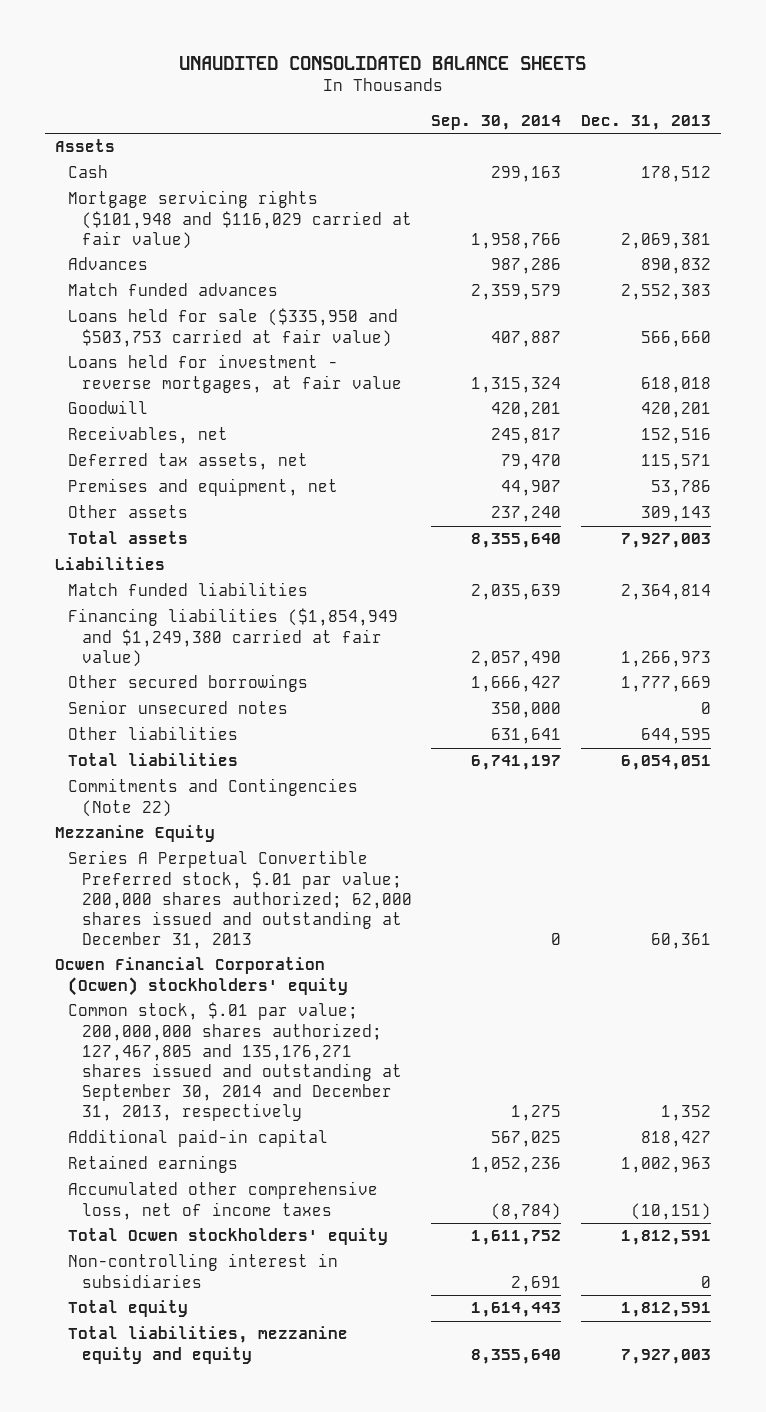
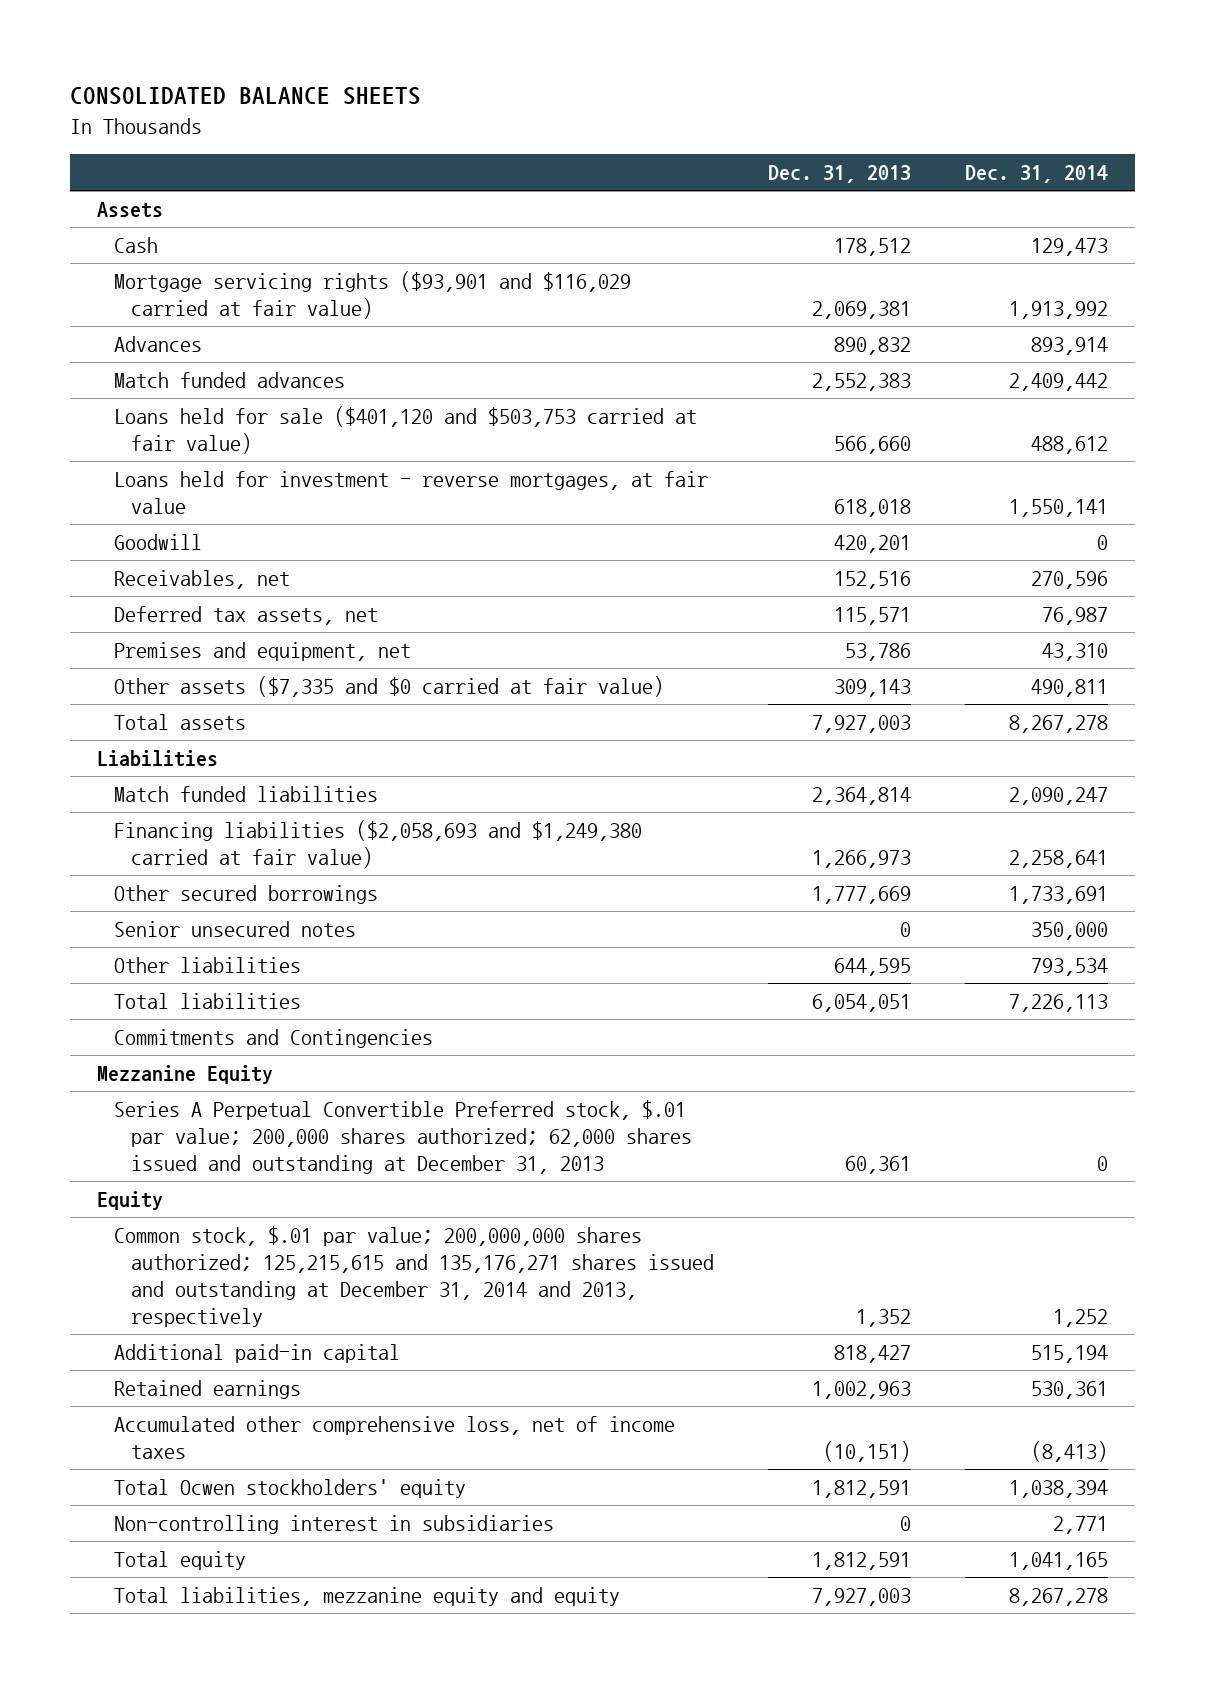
[178,55,586,70] UNAUDITED CONSOLIDATED BALANCE SHEETS -> [69,87,421,106] CONSOLIDATED BALANCE SHEETS
[431,114,562,130] Sep. 30, 2014 -> none
none -> [965,165,1109,184] Dec. 31, 2014
[68,190,412,249] Mortgage servicing rights ($101,948 and $116,029 carried at fair value) -> [113,270,631,320] Mortgage servicing rights ($93,901 and $116,029 carried at fair value)
[68,308,399,347] Loans held for sale ($335,950 and $503,753 carried at fair value) -> [113,405,697,455] Loans held for sale ($401,120 and $503,753 carried at fair value)
[68,505,189,519] Other assets -> [113,675,664,697] Other assets ($7,335 and $0 carried at fair value)
[68,608,399,667] Financing liabilities ($1,854,949 and $1,249,380 carried at fair value) -> [113,819,642,869] Financing liabilities ($2,058,693 and $1,249,380 carried at fair value)
[68,778,359,817] Commitments and Contingencies (Note 22) -> [113,1028,433,1048] Commitments and Contingencies
[54,957,349,996] Ocwen Financial Corporation (Ocwen) stockholders' equity -> [96,1190,163,1210] Equity
[68,1002,402,1122] Common stock, $.01 par value; 200,000,000 shares authorized; 127,467,805 and 135,176,271 shares issued and outstanding at September 30, 2014 and December 31, 2013, respectively -> [113,1225,714,1328] Common stock, $.01 par value; 200,000,000 shares authorized; 125,215,615 and 135,176,271 shares issued and outstanding at December 31, 2014 and 2013, respectively

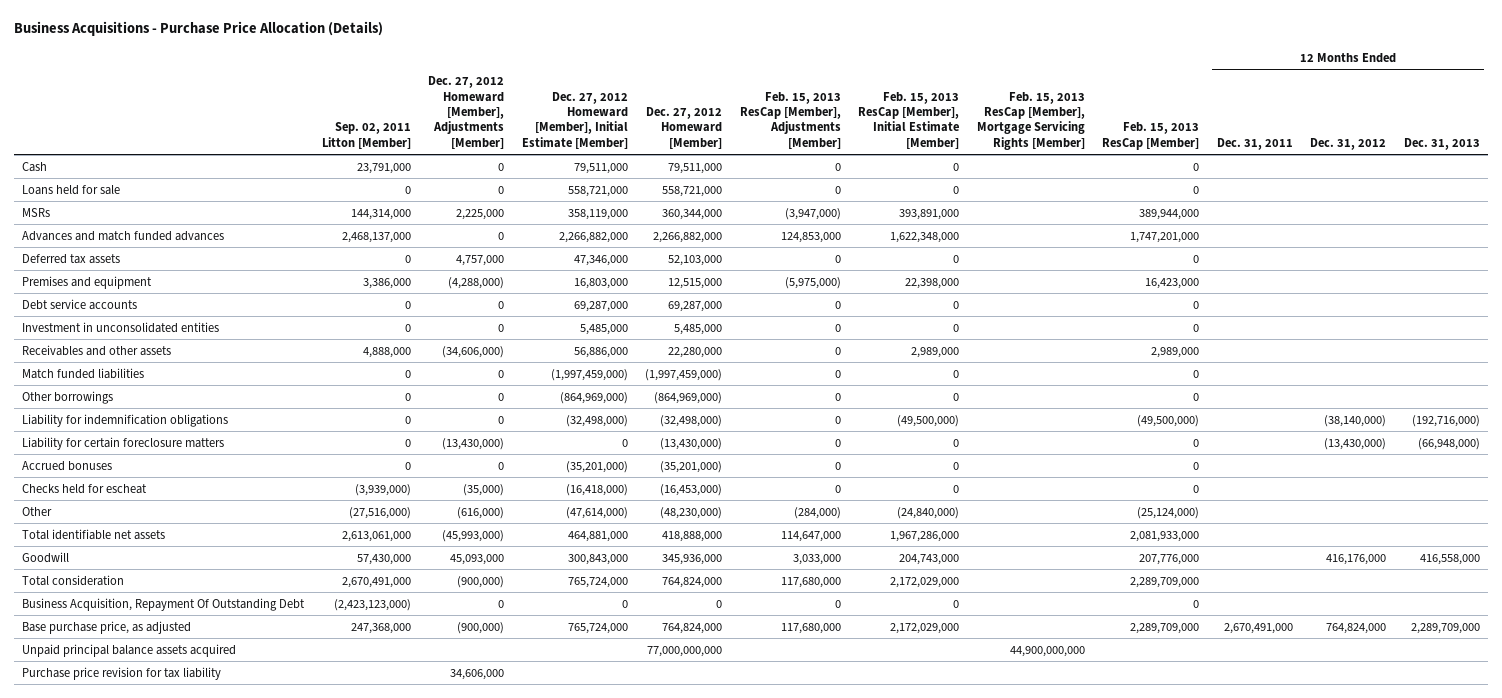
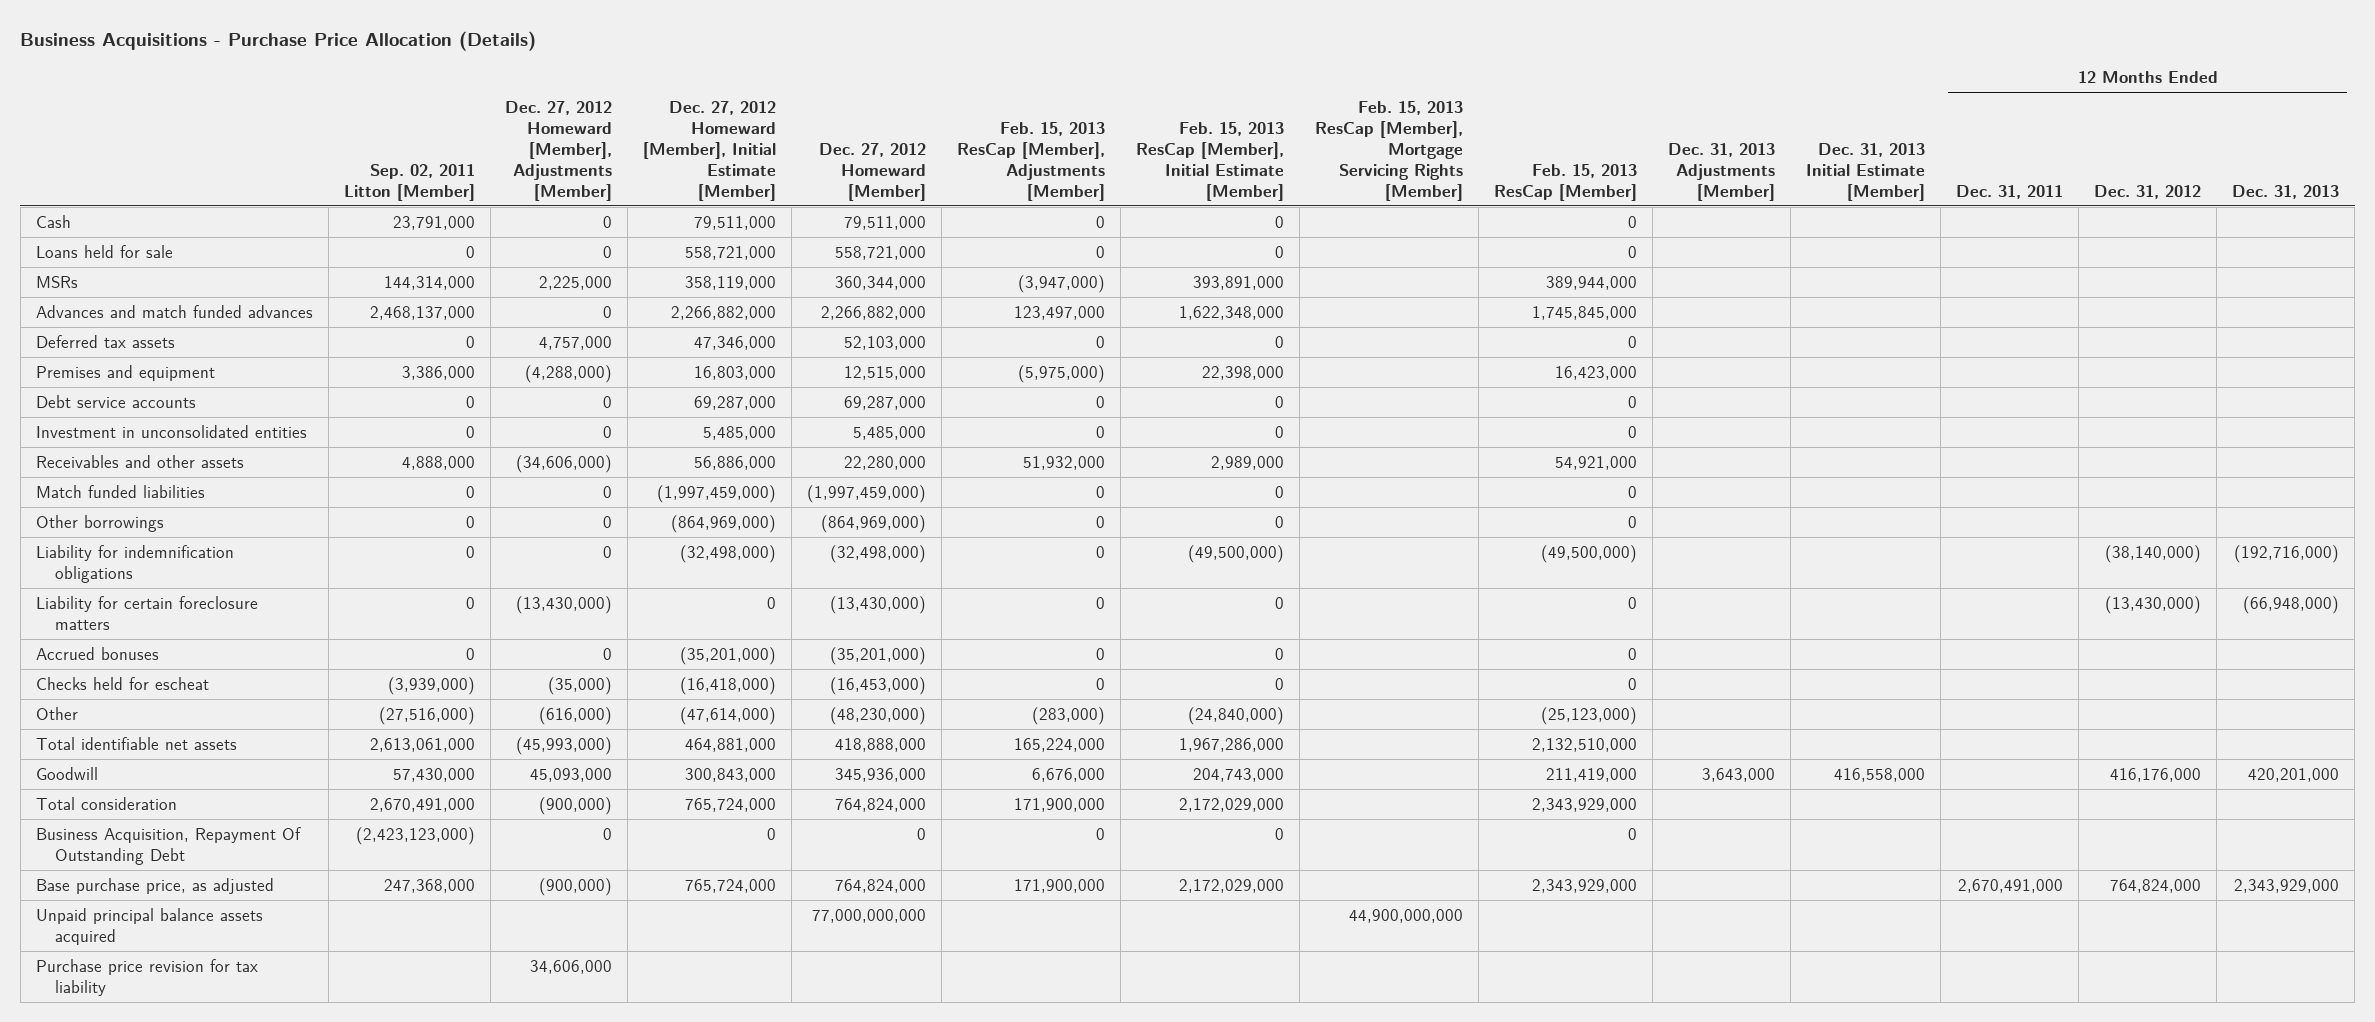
none -> [1668,142,1776,201] Dec. 31, 2013 Adjustments [Member]
none -> [1806,142,1926,201] Dec. 31, 2013 Initial Estimate [Member]
[780,231,841,243] 124,853,000 -> [1014,305,1106,320] 123,497,000
[1130,231,1200,243] 1,747,201,000 -> [1532,305,1638,320] 1,745,845,000
[834,346,841,355] 0 -> [1023,455,1106,470] 51,932,000
[1151,346,1200,358] 2,989,000 -> [1555,455,1638,470] 54,921,000
[793,506,841,519] (284,000) -> [1032,706,1106,725] (283,000)
[1137,506,1200,519] (25,124,000) -> [1541,706,1638,725] (25,123,000)
[780,530,841,542] 114,647,000 -> [1014,737,1106,752] 165,224,000
[1130,530,1200,542] 2,081,933,000 -> [1532,737,1638,752] 2,132,510,000
[792,553,841,565] 3,033,000 -> [1032,767,1106,782] 6,676,000
[1139,553,1200,565] 207,776,000 -> [1546,767,1638,782] 211,419,000
[1419,553,1480,565] 416,558,000 -> [2248,767,2340,782] 420,201,000
[780,576,841,588] 117,680,000 -> [1014,797,1106,812] 171,900,000
[1130,576,1200,588] 2,289,709,000 -> [1532,797,1638,812] 2,343,929,000
[780,622,841,634] 117,680,000 -> [1014,878,1106,893] 171,900,000
[1130,622,1200,634] 2,289,709,000 -> [1532,878,1638,893] 2,343,929,000
[1410,622,1480,634] 2,289,709,000 -> [2234,878,2340,893] 2,343,929,000

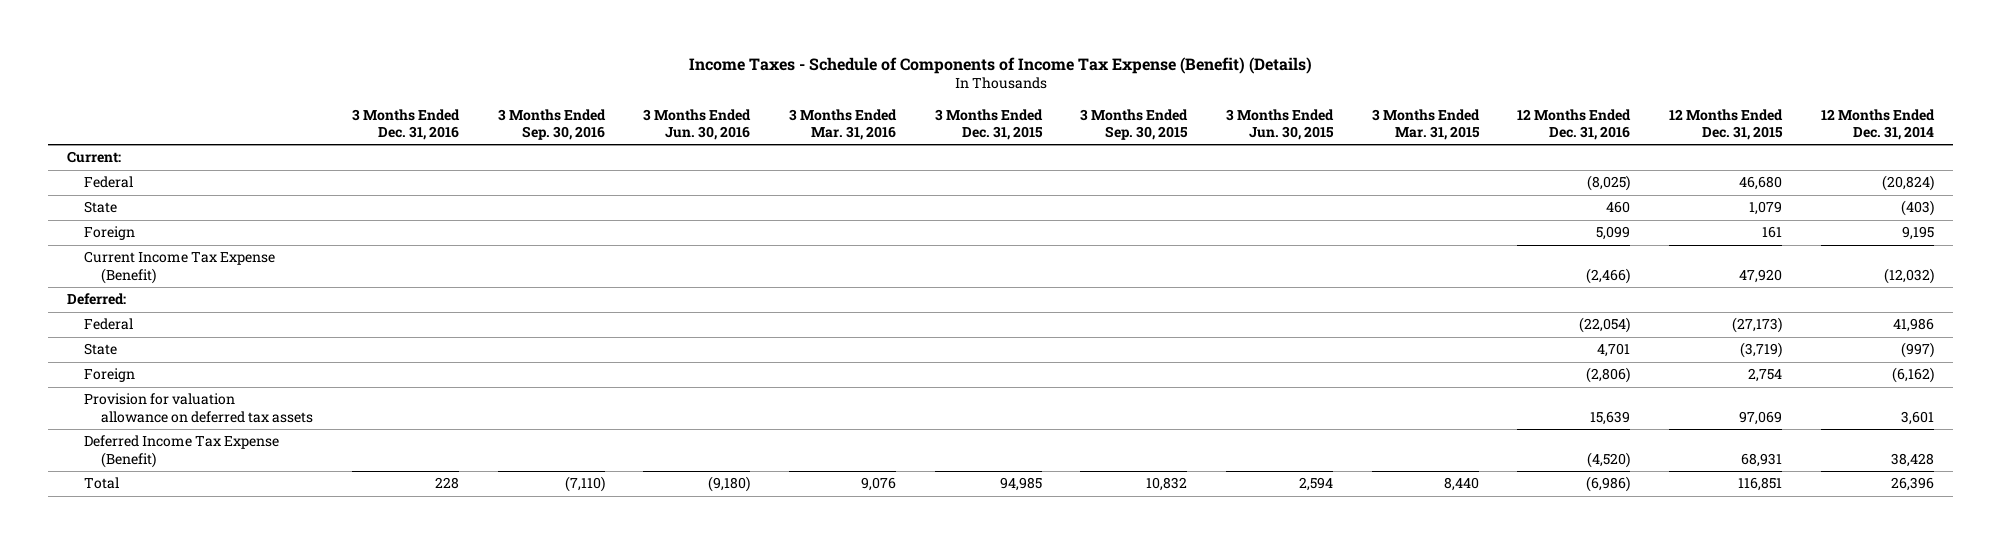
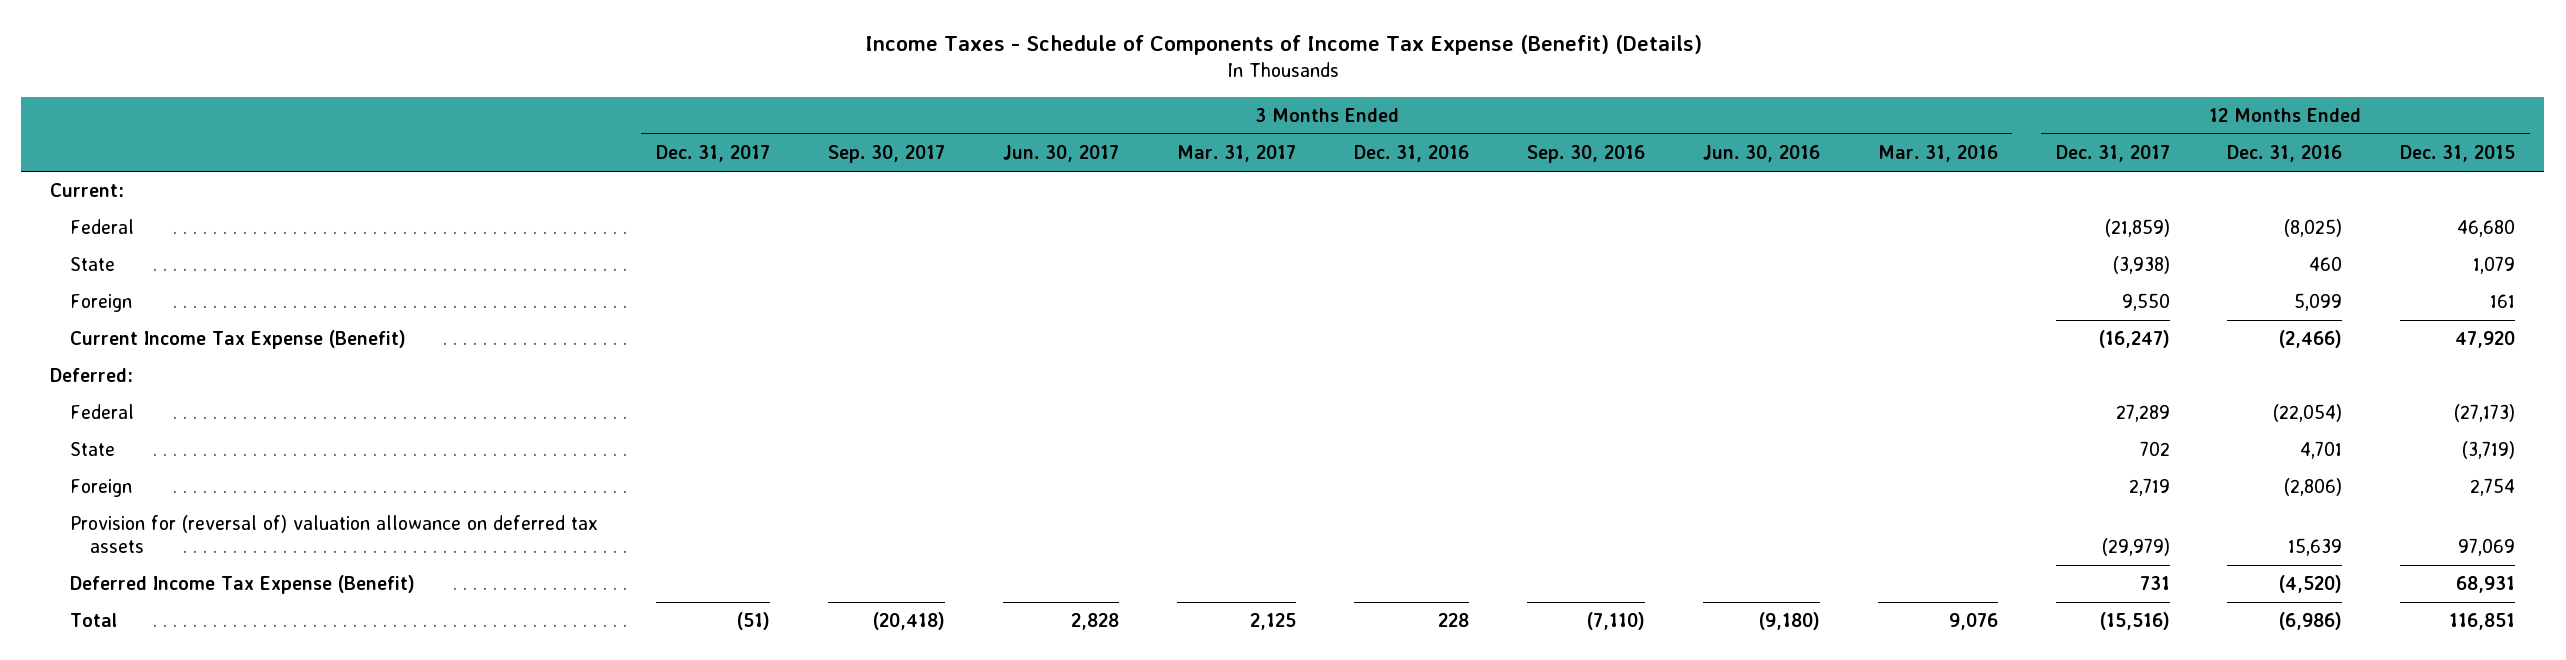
[934,108,1043,141] 3 Months Ended Dec. 31, 2015 -> none
[1080,108,1189,141] 3 Months Ended Sep. 30, 2015 -> none
[1226,108,1335,141] 3 Months Ended Jun. 30, 2015 -> none
[1371,108,1480,141] 3 Months Ended Mar. 31, 2015 -> none
[1820,108,1935,141] 12 Months Ended Dec. 31, 2014 -> none
none -> [655,145,770,163] Dec. 31, 2017
none -> [827,145,945,164] Sep. 30, 2017
none -> [1002,145,1119,163] Jun. 30, 2017
none -> [1176,145,1296,163] Mar. 31, 2017
none -> [2055,145,2170,163] Dec. 31, 2017
[84,393,314,423] Provision for valuation allowance on deferred tax assets -> [69,515,598,553] Provision for (reversal of) valuation allowance on deferred tax assets

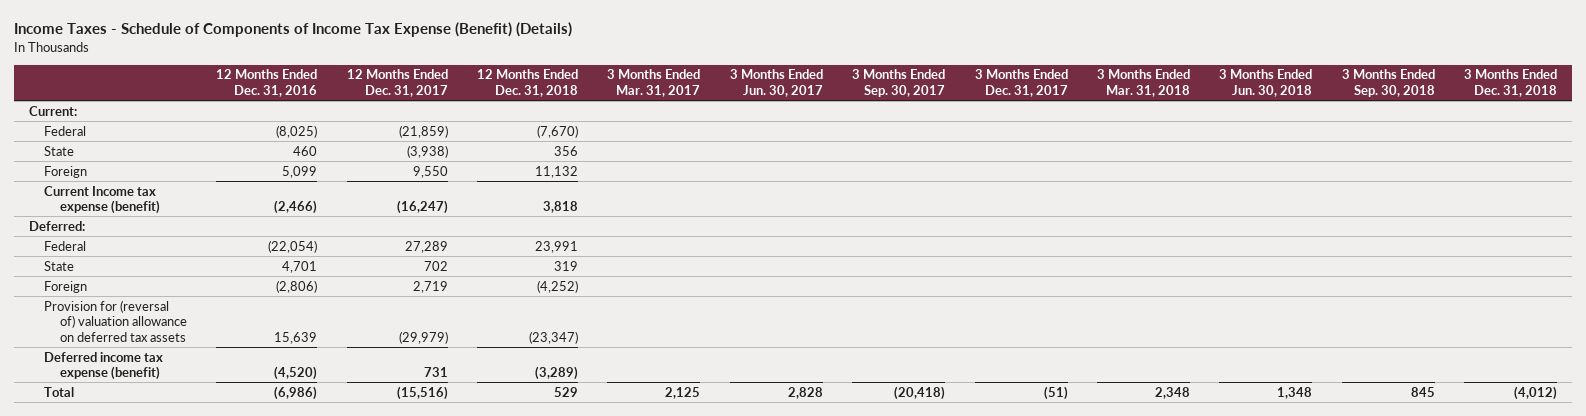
[1353,145,1469,163] Dec. 31, 2016 -> none
[1526,145,1645,164] Sep. 30, 2016 -> none
[1702,145,1820,163] Jun. 30, 2016 -> none
[1877,145,1998,163] Mar. 31, 2016 -> none
[2400,145,2516,163] Dec. 31, 2015 -> none
none -> [477,69,579,98] 12 Months Ended Dec. 31, 2018
none -> [1096,69,1190,98] 3 Months Ended Mar. 31, 2018
none -> [1219,69,1313,98] 3 Months Ended Jun. 30, 2018
none -> [1341,69,1435,98] 3 Months Ended Sep. 30, 2018
none -> [1464,69,1558,98] 3 Months Ended Dec. 31, 2018
[69,330,406,350] Current Income Tax Expense (Benefit) -> [44,185,160,215] Current Income tax expense (benefit)
[69,575,415,595] Deferred Income Tax Expense (Benefit) -> [44,351,164,381] Deferred income tax expense (benefit)

